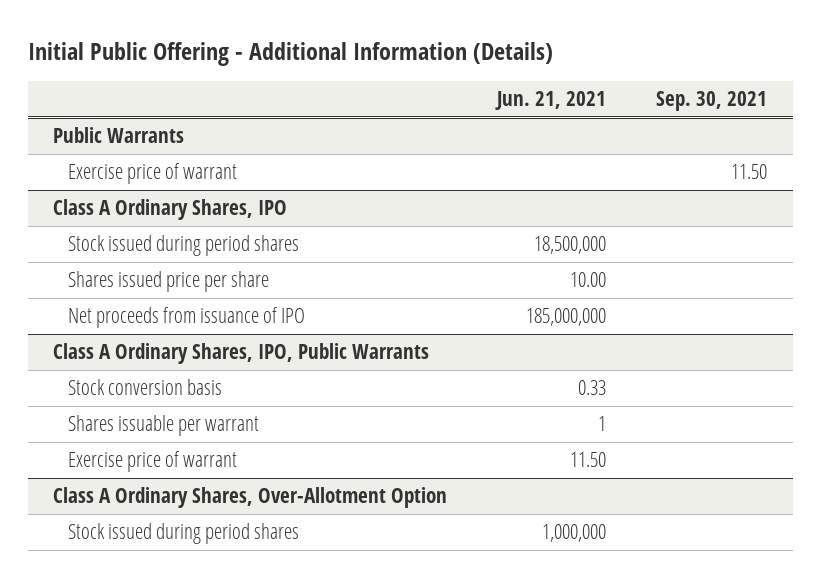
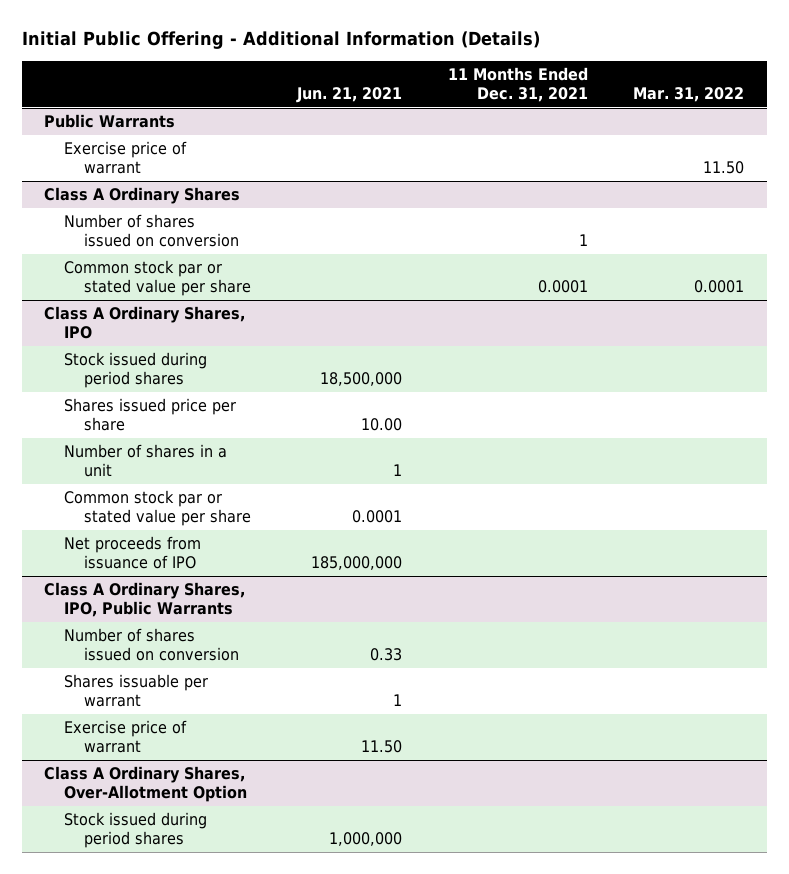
[656,91,768,112] Sep. 30, 2021 -> none
none -> [447,66,588,102] 11 Months Ended Dec. 31, 2021
none -> [633,86,745,102] Mar. 31, 2022
none -> [44,187,241,205] Class A Ordinary Shares
none -> [64,214,240,248] Number of shares issued on conversion
none -> [64,260,252,297] Common stock par or stated value per share
none -> [64,444,228,478] Number of shares in a unit
none -> [64,490,252,527] Common stock par or stated value per share
[68,379,223,396] Stock conversion basis -> none
none -> [64,628,240,662] Number of shares issued on conversion

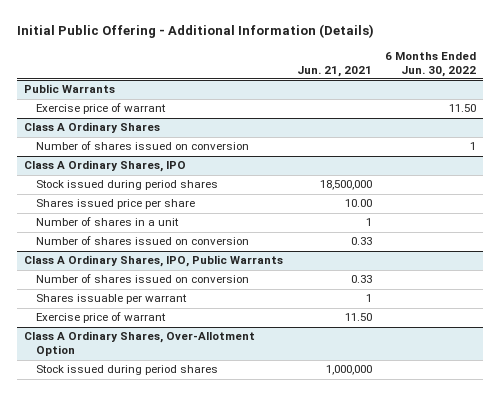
[447,66,588,102] 11 Months Ended Dec. 31, 2021 -> none
[633,86,745,102] Mar. 31, 2022 -> none
none -> [385,51,477,77] 6 Months Ended Jun. 30, 2022
[64,260,252,297] Common stock par or stated value per share -> none
[64,490,252,527] Common stock par or stated value per share -> none
[64,536,202,570] Net proceeds from issuance of IPO -> none
none -> [35,236,249,246] Number of shares issued on conversion

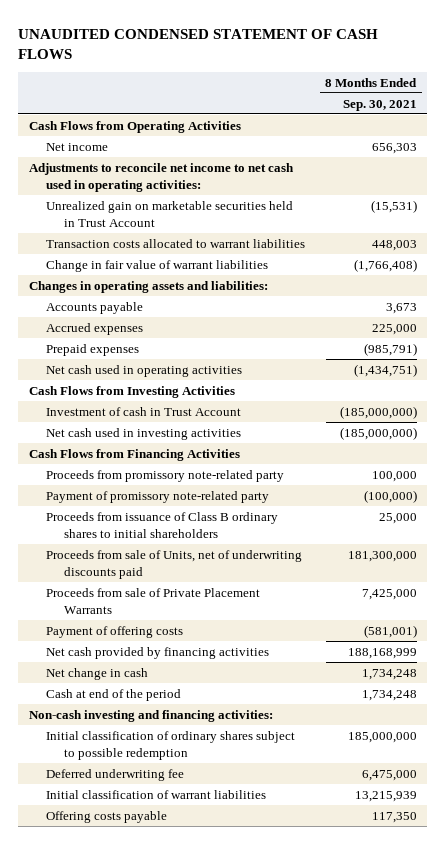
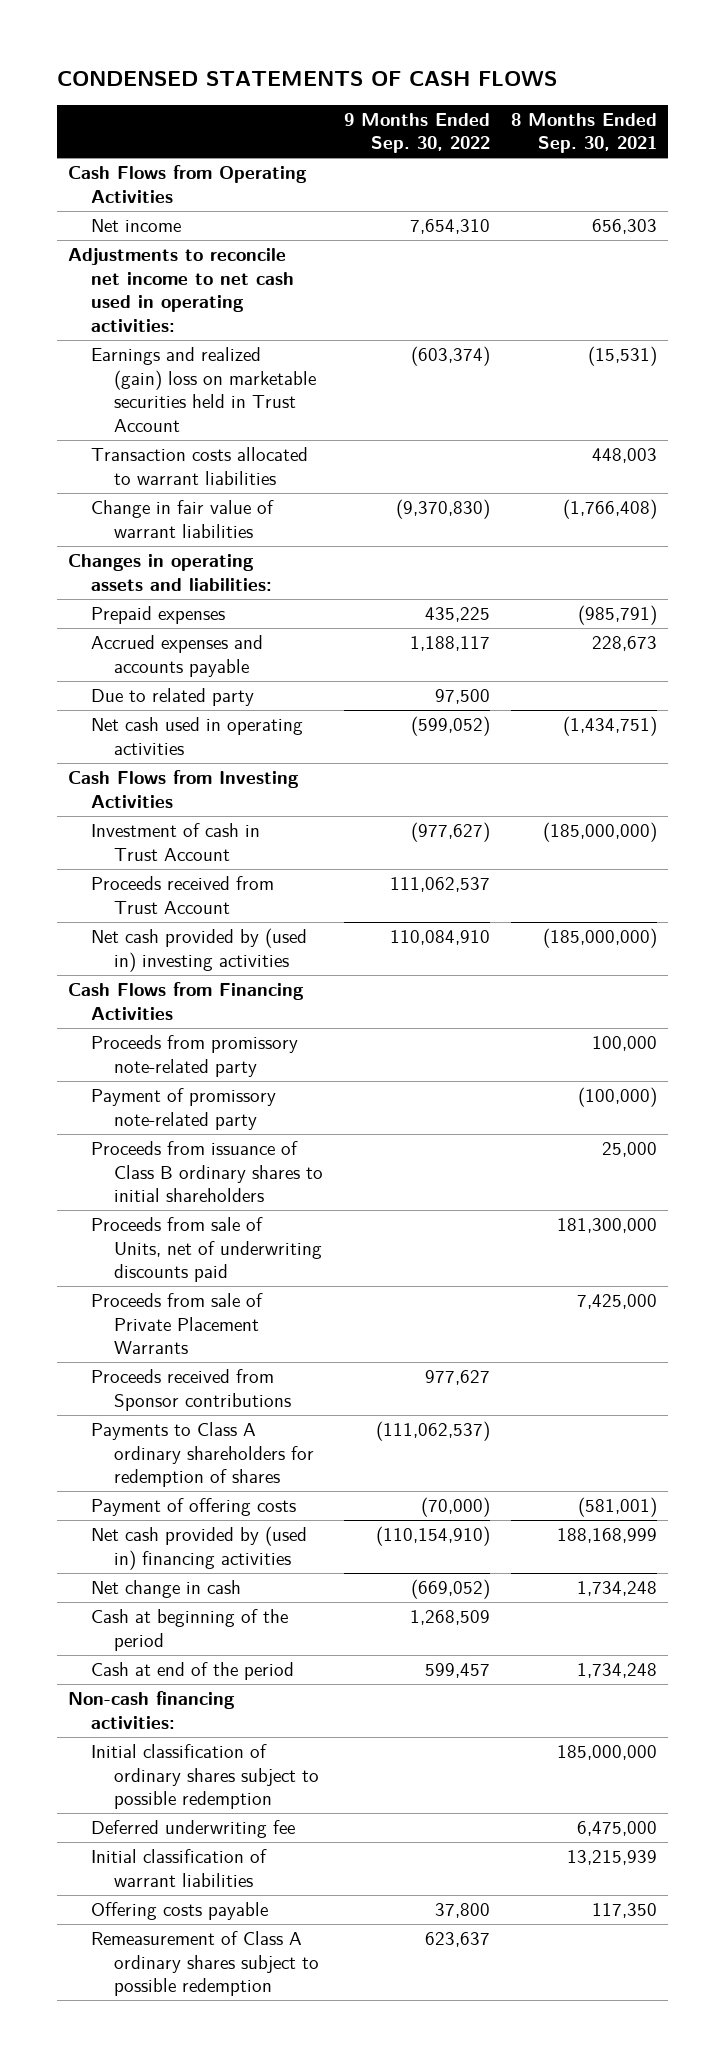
[18,28,379,59] UNAUDITED CONDENSED STATEMENT OF CASH FLOWS -> [57,71,558,87] CONDENSED STATEMENTS OF CASH FLOWS
none -> [343,112,490,154] 9 Months Ended Sep. 30, 2022
[46,200,294,227] Unrealized gain on marketable securities held in Trust Account -> [90,347,316,432] Earnings and realized (gain) loss on marketable securities held in Trust Account
[46,301,144,314] Accounts payable -> none
[46,322,144,335] Accrued expenses -> none
none -> [90,635,263,677] Accrued expenses and accounts payable
none -> [90,688,254,707] Due to related party
none -> [90,876,274,914] Proceeds received from Trust Account
[46,427,242,440] Net cash used in investing activities -> [90,928,307,972] Net cash provided by (used in) investing activities
none -> [90,1369,291,1411] Proceeds received from Sponsor contributions
none -> [90,1422,314,1488] Payments to Class A ordinary shareholders for redemption of shares
[46,646,270,659] Net cash provided by financing activities -> [90,1526,307,1570] Net cash provided by (used in) financing activities
none -> [90,1609,288,1651] Cash at beginning of the period
[28,709,273,722] Non-cash investing and financing activities: -> [67,1691,235,1729] Non-cash financing activities:
none -> [90,1931,319,1997] Remeasurement of Class A ordinary shares subject to possible redemption

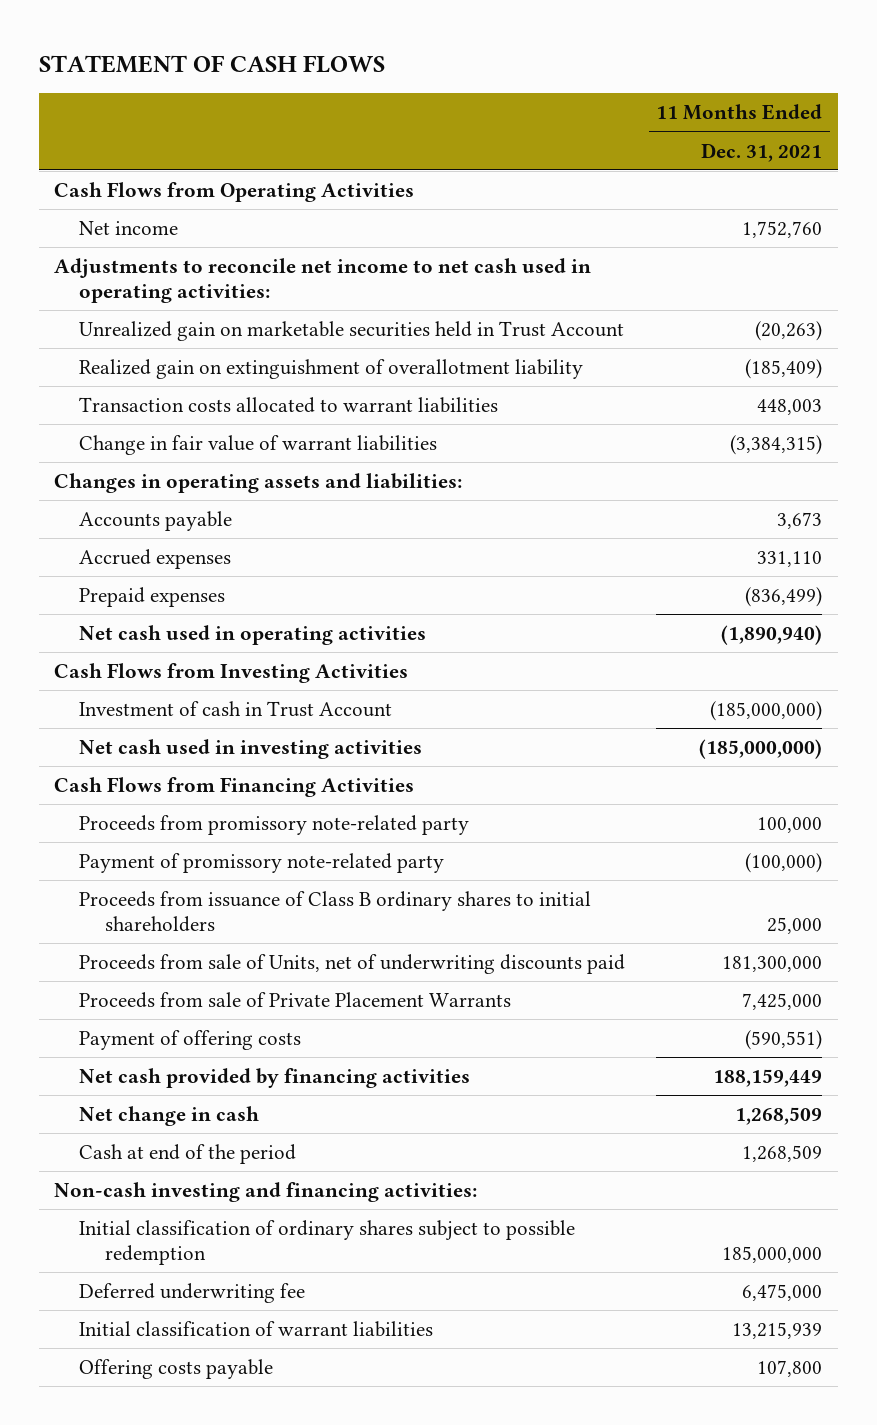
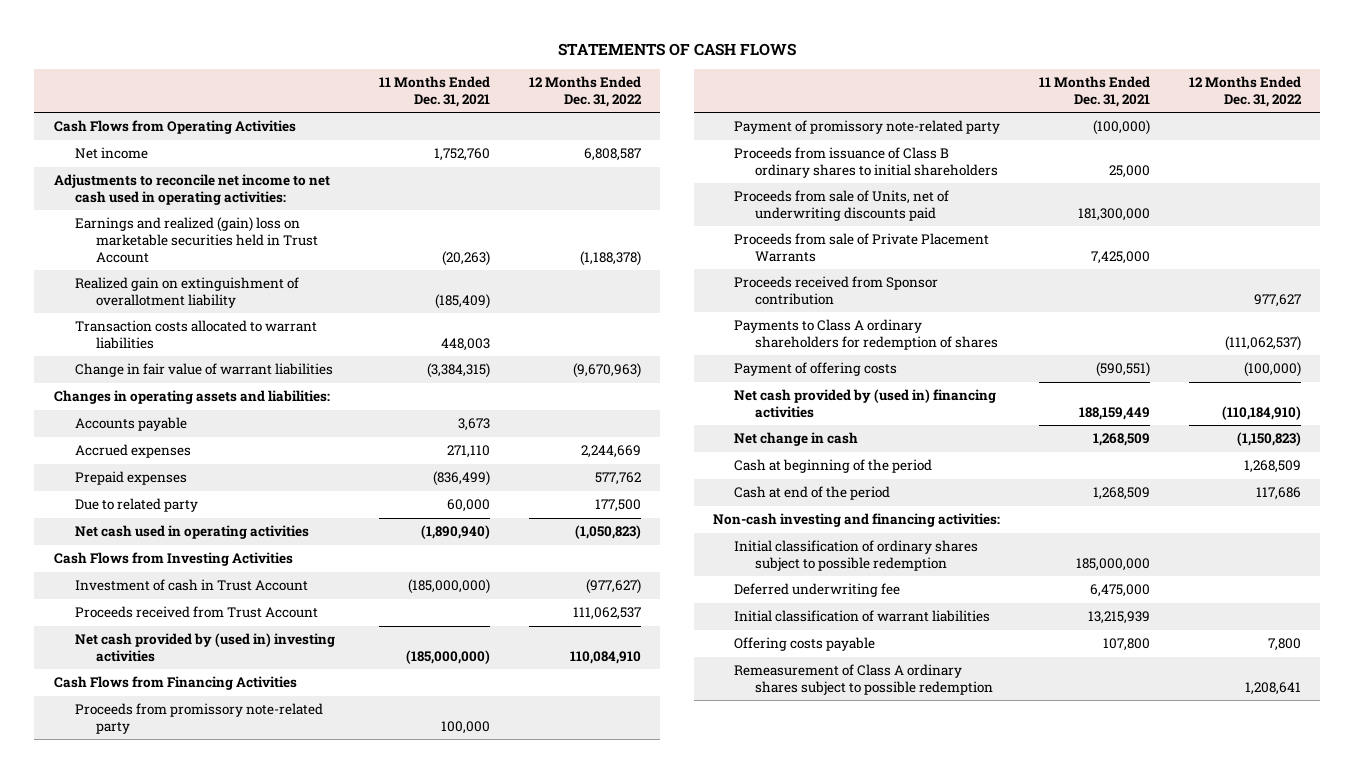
[38,54,385,73] STATEMENT OF CASH FLOWS -> [558,43,797,57] STATEMENTS OF CASH FLOWS
none -> [529,75,643,107] 12 Months Ended Dec. 31, 2022
[79,321,625,342] Unrealized gain on marketable securities held in Trust Account -> [74,217,318,263] Earnings and realized (gain) loss on marketable securities held in Trust Account
[757,551,823,568] 331,110 -> [447,445,491,459] 271,110
none -> [74,498,198,513] Due to related party
none -> [74,606,318,619] Proceeds received from Trust Account
[79,739,423,760] Net cash used in investing activities -> [74,633,335,662] Net cash provided by (used in) investing activities
none -> [734,276,939,305] Proceeds received from Sponsor contribution
none -> [734,319,999,350] Payments to Class A ordinary shareholders for redemption of shares
[79,1068,471,1089] Net cash provided by financing activities -> [734,389,997,418] Net cash provided by (used in) financing activities
none -> [734,459,933,474] Cash at beginning of the period
none -> [734,664,994,695] Remeasurement of Class A ordinary shares subject to possible redemption

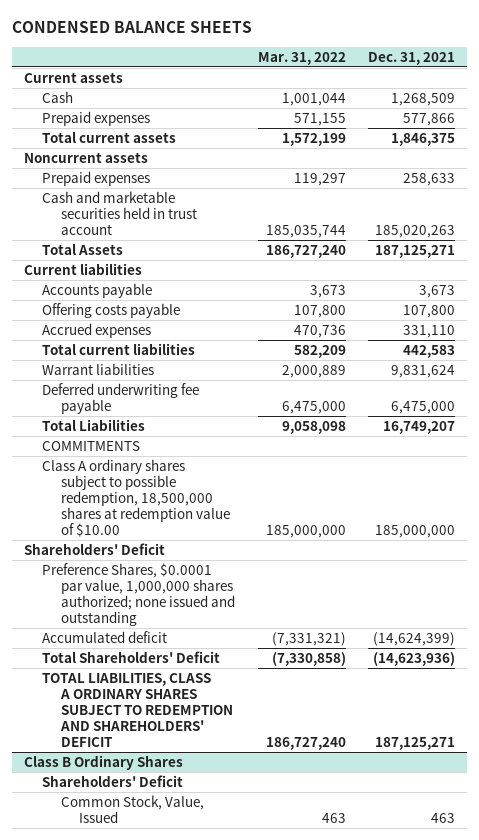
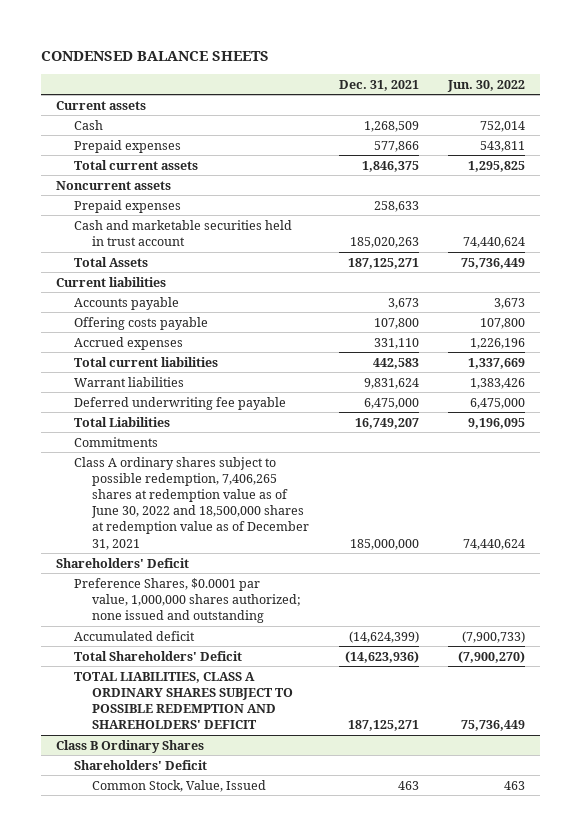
[257,51,346,65] Mar. 31, 2022 -> none
none -> [447,79,526,92] Jun. 30, 2022
[42,440,141,451] COMMITMENTS -> [74,436,159,447] Commitments
[42,458,230,538] Class A ordinary shares subject to possible redemption, 18,500,000 shares at redemption value of $10.00 -> [74,456,310,550] Class A ordinary shares subject to possible redemption, 7,406,265 shares at redemption value as of June 30, 2022 and 18,500,000 shares at redemption value as of December 31, 2021
[42,672,233,748] TOTAL LIABILITIES, CLASS A ORDINARY SHARES SUBJECT TO REDEMPTION AND SHAREHOLDERS' DEFICIT -> [74,671,294,730] TOTAL LIABILITIES, CLASS A ORDINARY SHARES SUBJECT TO POSSIBLE REDEMPTION AND SHAREHOLDERS' DEFICIT

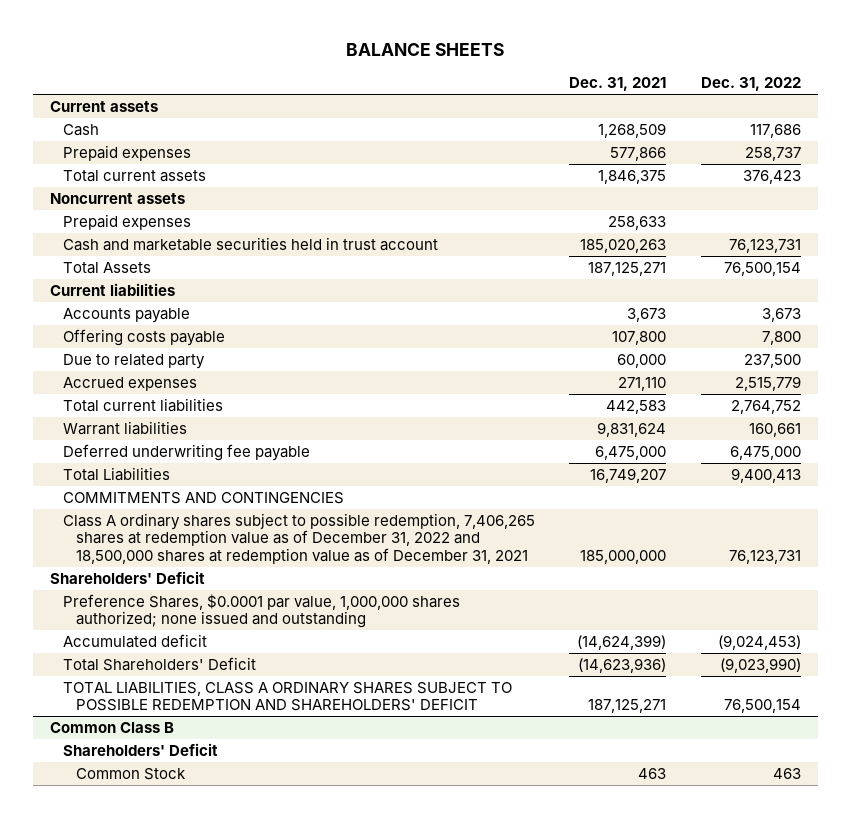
[41,51,270,62] CONDENSED BALANCE SHEETS -> [346,43,505,57] BALANCE SHEETS
[447,79,526,92] Jun. 30, 2022 -> none
none -> [700,77,801,92] Dec. 31, 2022
none -> [63,353,206,369] Due to related party
[373,337,419,349] 331,110 -> [618,376,667,391] 271,110
[74,436,159,447] Commitments -> [63,491,345,504] COMMITMENTS AND CONTINGENCIES
[74,456,310,550] Class A ordinary shares subject to possible redemption, 7,406,265 shares at redemption value as of June 30, 2022 and 18,500,000 shares at redemption value as of December 31, 2021 -> [63,512,536,564] Class A ordinary shares subject to possible redemption, 7,406,265 shares at redemption value as of December 31, 2022 and 18,500,000 shares at redemption value as of December 31, 2021
[56,739,205,753] Class B Ordinary Shares -> [50,721,175,733] Common Class B
[92,779,267,792] Common Stock, Value, Issued -> [75,767,186,780] Common Stock

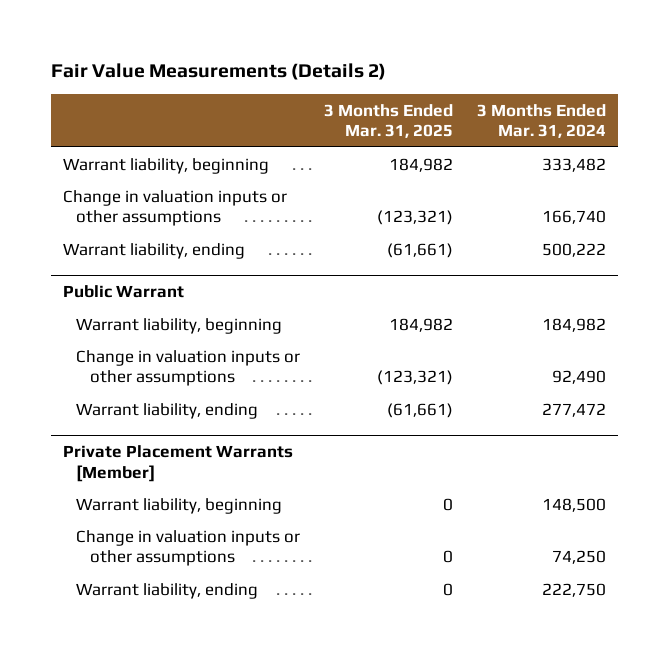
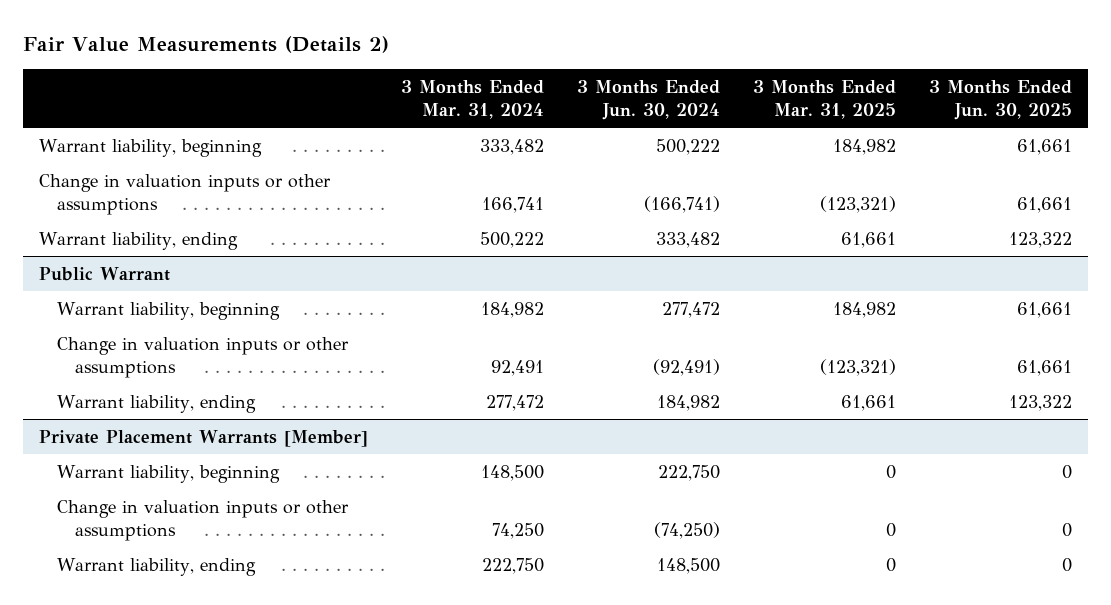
none -> [577,79,721,120] 3 Months Ended Jun. 30, 2024
none -> [928,79,1072,120] 3 Months Ended Jun. 30, 2025
[542,210,607,225] 166,740 -> [482,197,545,214] 166,741
[387,242,454,258] (61,661) -> [841,231,897,248] 61,661
[552,370,607,385] 92,490 -> [491,360,545,377] 92,491
[387,402,454,418] (61,661) -> [841,394,897,411] 61,661

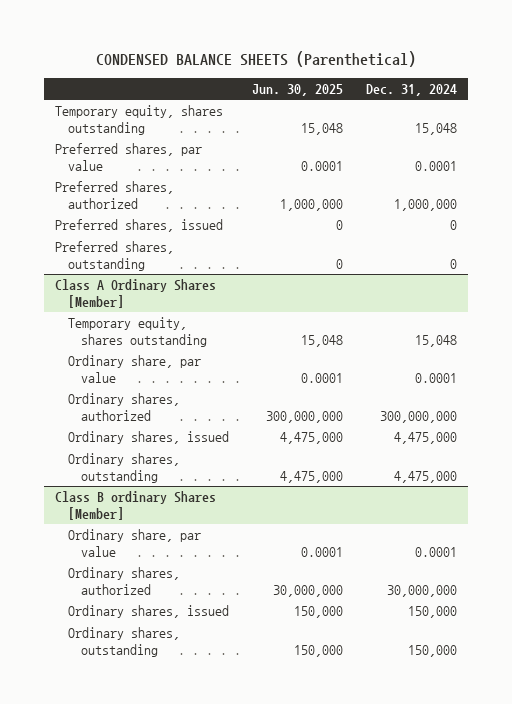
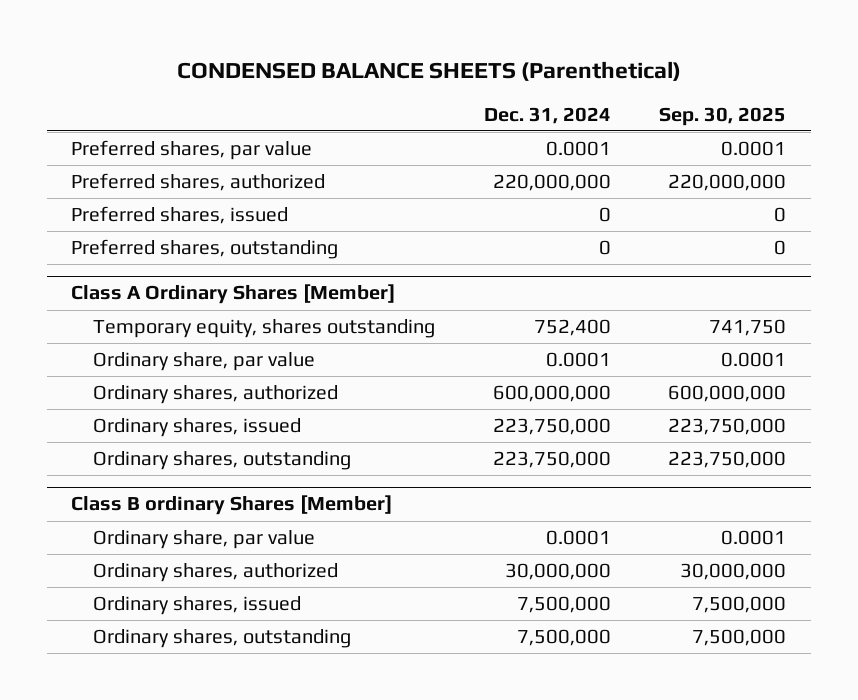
[252,83,344,96] Jun. 30, 2025 -> none
none -> [659,106,787,126] Sep. 30, 2025
[55,105,224,135] Temporary equity, shares outstanding -> none
[393,198,457,211] 1,000,000 -> [492,174,611,192] 220,000,000
[414,334,457,347] 15,048 -> [533,319,611,337] 752,400
[379,410,457,423] 300,000,000 -> [492,385,611,403] 600,000,000
[393,432,457,445] 4,475,000 -> [492,418,611,436] 223,750,000
[393,470,457,483] 4,475,000 -> [492,451,611,469] 223,750,000
[407,606,457,619] 150,000 -> [516,596,611,614] 7,500,000
[407,644,457,657] 150,000 -> [516,629,611,647] 7,500,000

